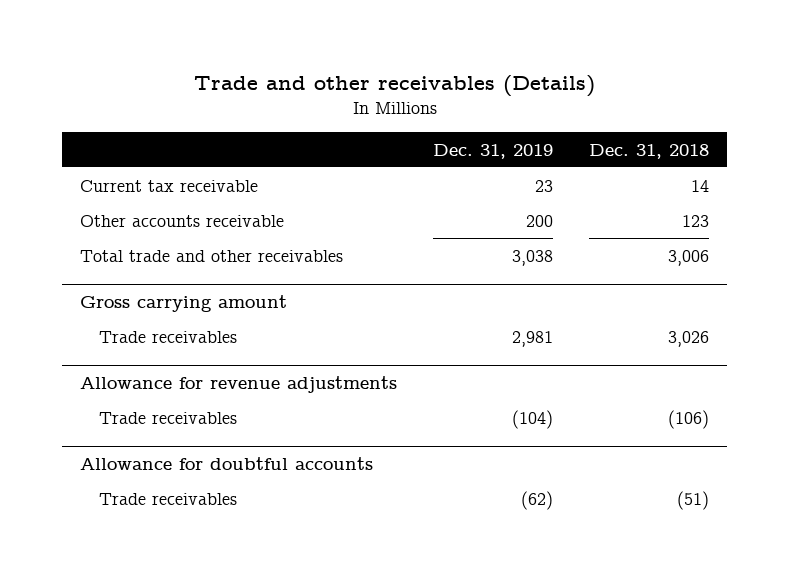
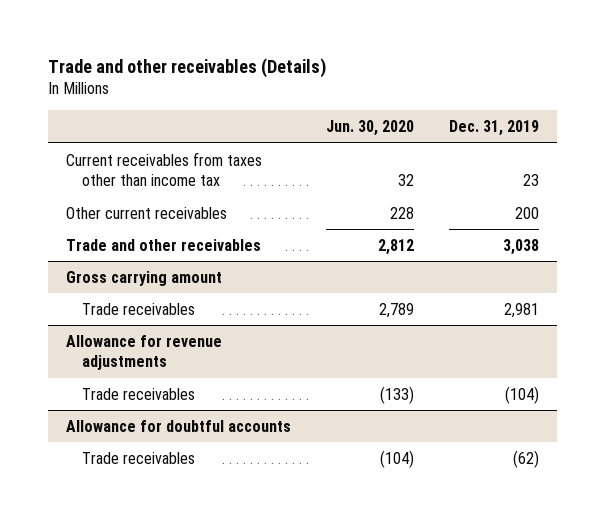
[589,143,710,159] Dec. 31, 2018 -> none
none -> [326,120,415,137] Jun. 30, 2020
[80,179,259,192] Current tax receivable -> [66,151,263,187] Current receivables from taxes other than income tax
[80,214,285,227] Other accounts receivable -> [66,206,228,219] Other current receivables
[80,249,344,262] Total trade and other receivables -> [66,238,262,251] Trade and other receivables

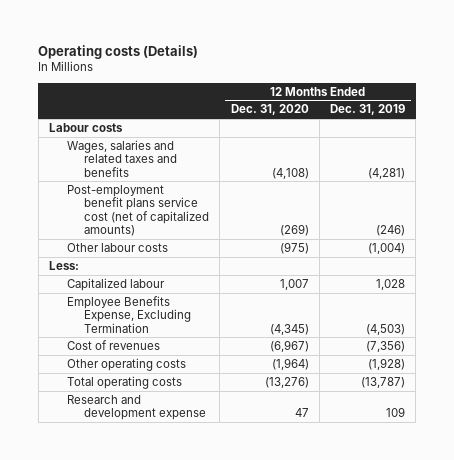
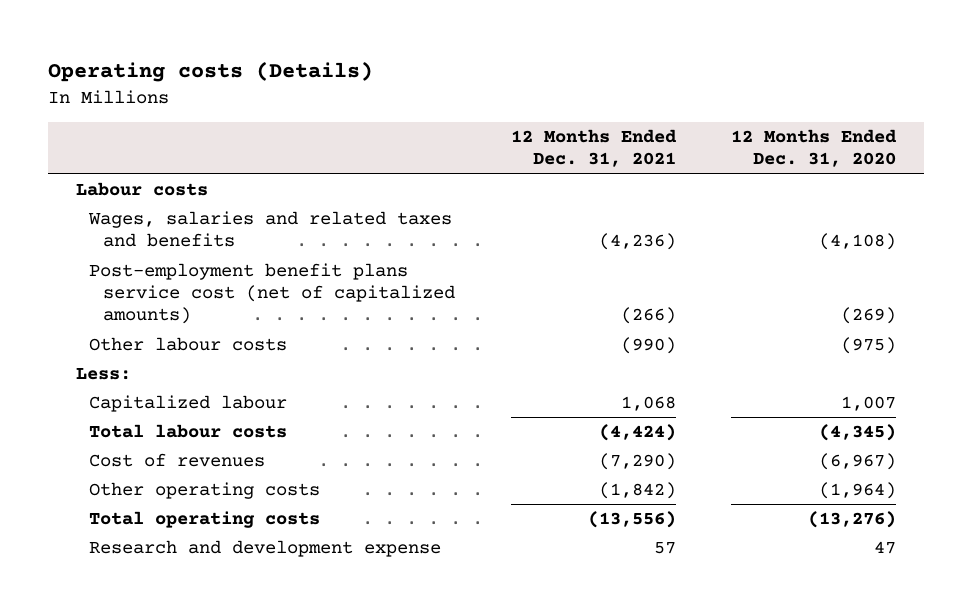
[330,104,406,116] Dec. 31, 2019 -> none
none -> [510,129,677,168] 12 Months Ended Dec. 31, 2021
[66,295,192,333] Employee Benefits Expense, Excluding Termination -> [89,424,288,439] Total labour costs

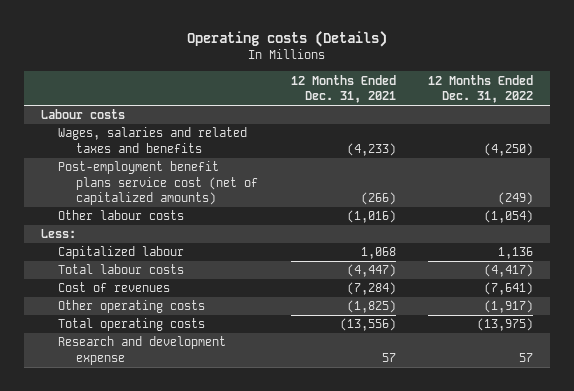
[731,129,898,168] 12 Months Ended Dec. 31, 2020 -> none
none -> [428,74,534,104] 12 Months Ended Dec. 31, 2022
[598,233,676,251] (4,236) -> [346,142,396,156] (4,233)
[620,337,676,355] (990) -> [346,210,396,224] (1,016)
[598,424,676,442] (4,424) -> [346,264,396,278] (4,447)
[598,453,676,471] (7,290) -> [346,282,396,296] (7,284)
[598,482,676,500] (1,842) -> [346,300,396,314] (1,825)

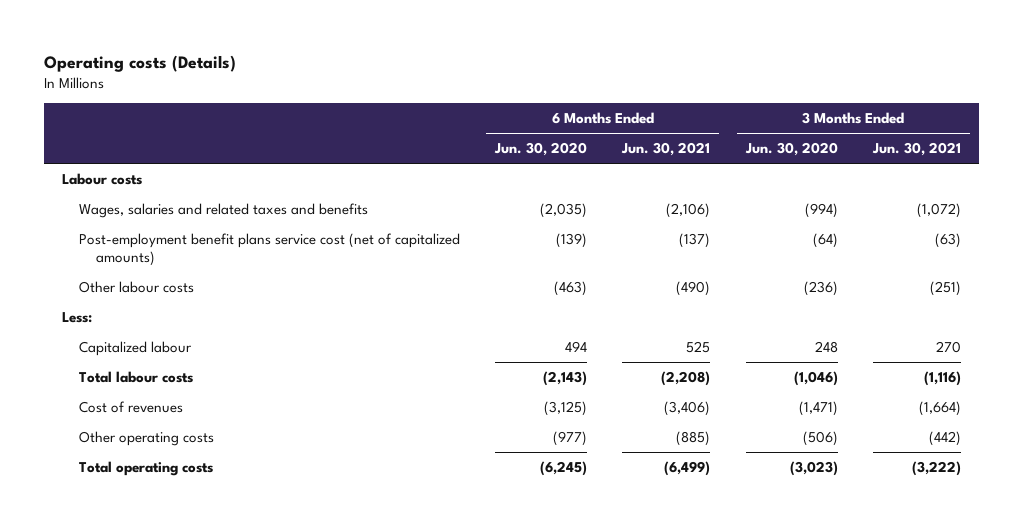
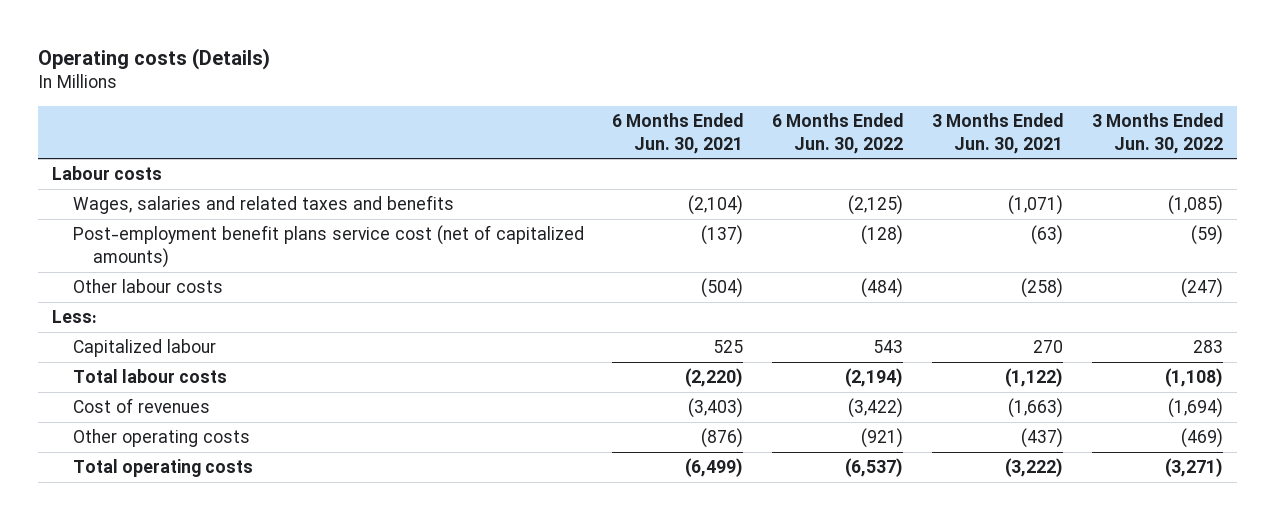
[494,142,588,157] Jun. 30, 2020 -> none
[744,142,838,157] Jun. 30, 2020 -> none
none -> [772,113,904,154] 6 Months Ended Jun. 30, 2022
none -> [1091,113,1223,154] 3 Months Ended Jun. 30, 2022
[666,202,711,218] (2,106) -> [688,195,744,216] (2,104)
[917,202,962,218] (1,072) -> [1008,195,1064,216] (1,071)
[676,280,711,296] (490) -> [701,278,744,299] (504)
[930,280,962,296] (251) -> [1021,278,1064,299] (258)
[661,370,711,386] (2,208) -> [685,368,744,388] (2,220)
[924,370,962,386] (1,116) -> [1005,368,1064,388] (1,122)
[664,400,711,416] (3,406) -> [688,398,744,419] (3,403)
[919,400,962,416] (1,664) -> [1008,398,1064,419] (1,663)
[676,430,711,446] (885) -> [701,428,744,449] (876)
[929,430,962,446] (442) -> [1021,428,1064,449] (437)

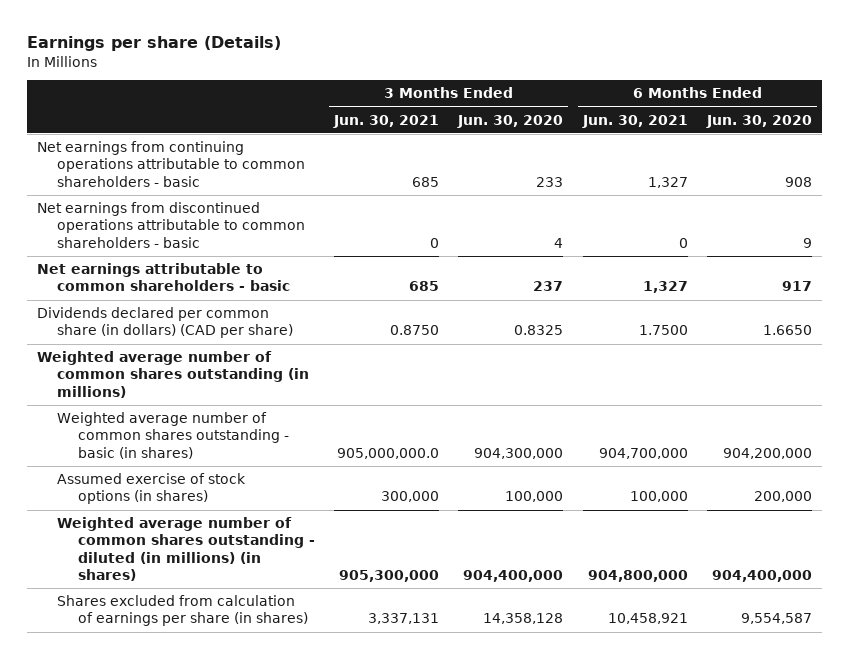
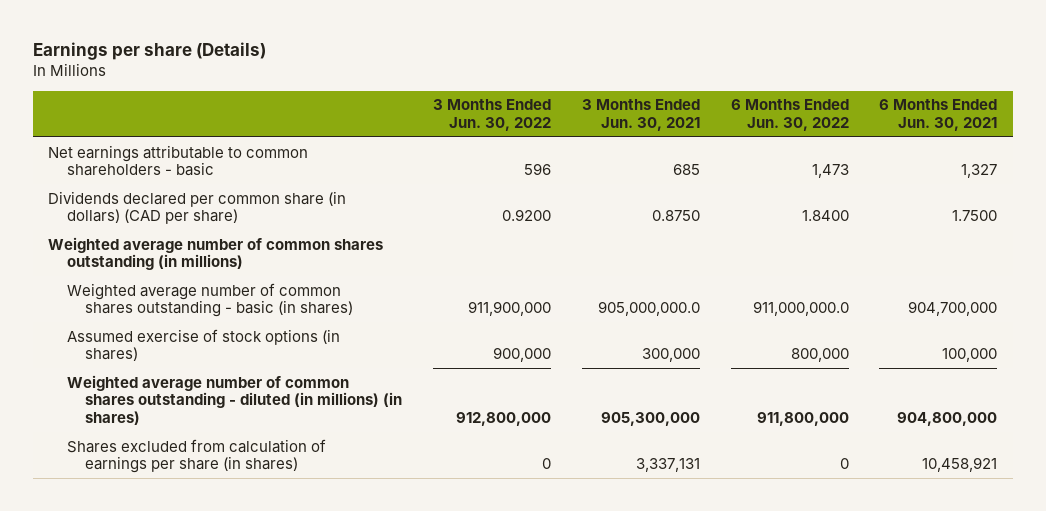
[457,114,564,128] Jun. 30, 2020 -> none
[706,114,813,128] Jun. 30, 2020 -> none
none -> [433,99,552,132] 3 Months Ended Jun. 30, 2022
none -> [730,99,849,132] 6 Months Ended Jun. 30, 2022
[36,141,306,187] Net earnings from continuing operations attributable to common shareholders - basic -> none
[36,202,306,248] Net earnings from discontinued operations attributable to common shareholders - basic -> none

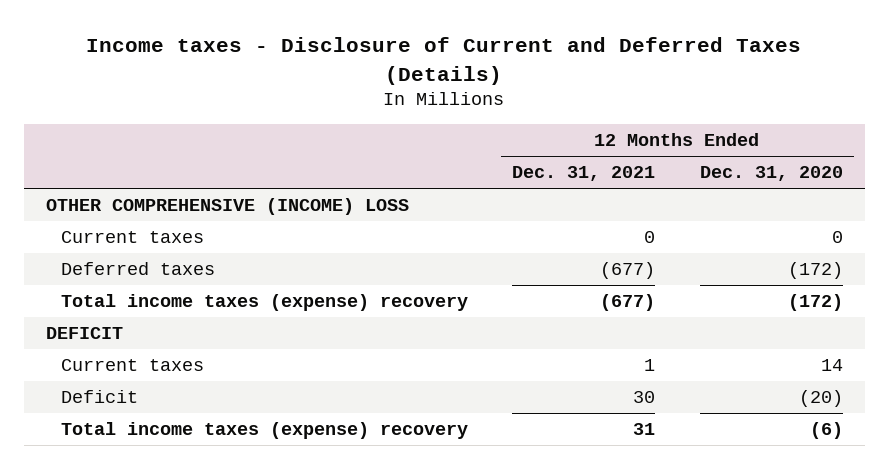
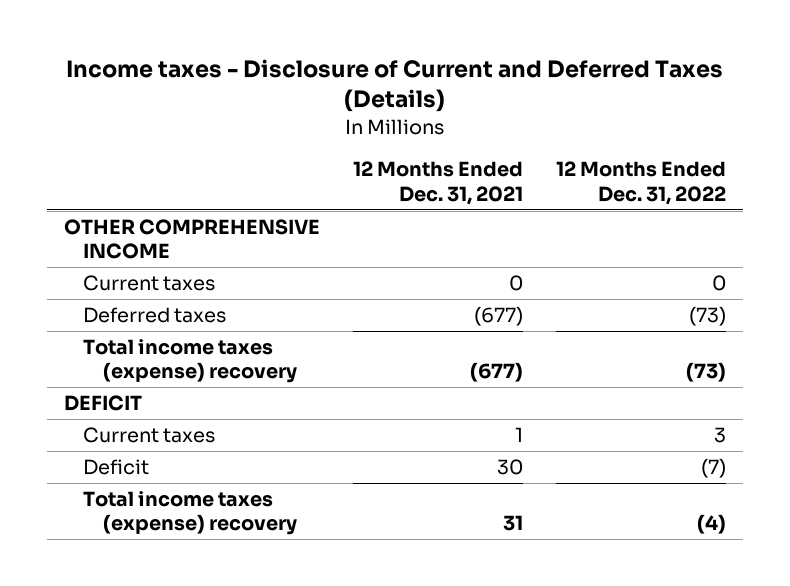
[699,166,843,182] Dec. 31, 2020 -> none
none -> [556,161,727,205] 12 Months Ended Dec. 31, 2022
[45,198,409,216] OTHER COMPREHENSIVE (INCOME) LOSS -> [63,219,320,260] OTHER COMPREHENSIVE INCOME

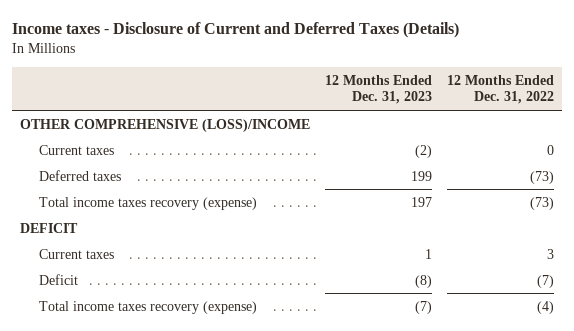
[352,161,523,205] 12 Months Ended Dec. 31, 2021 -> none
none -> [325,74,433,105] 12 Months Ended Dec. 31, 2023
[63,219,320,260] OTHER COMPREHENSIVE INCOME -> [19,118,310,132] OTHER COMPREHENSIVE (LOSS)/INCOME
[83,339,297,384] Total income taxes (expense) recovery -> [38,196,257,210] Total income taxes recovery (expense)
[83,491,297,536] Total income taxes (expense) recovery -> [38,300,257,314] Total income taxes recovery (expense)

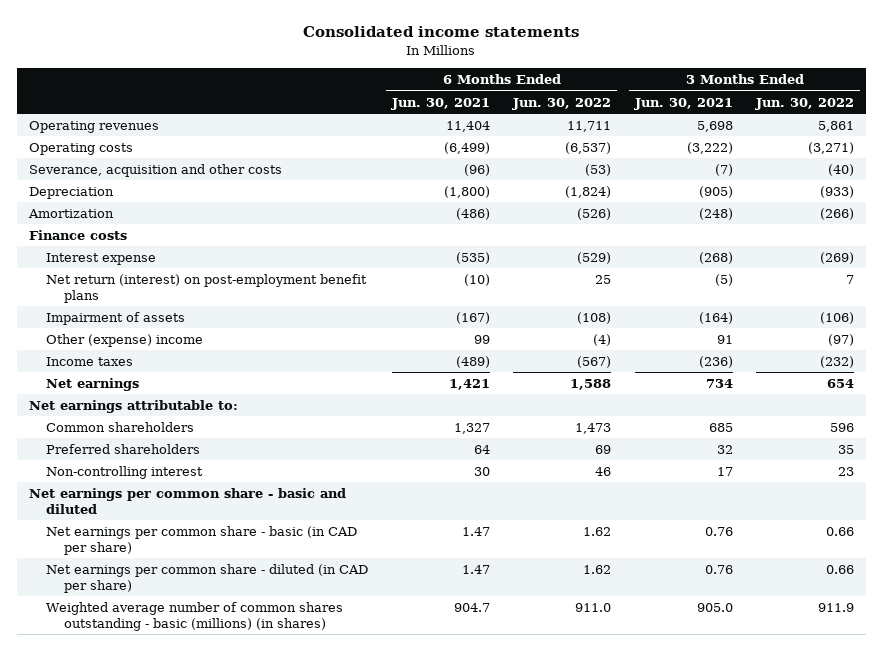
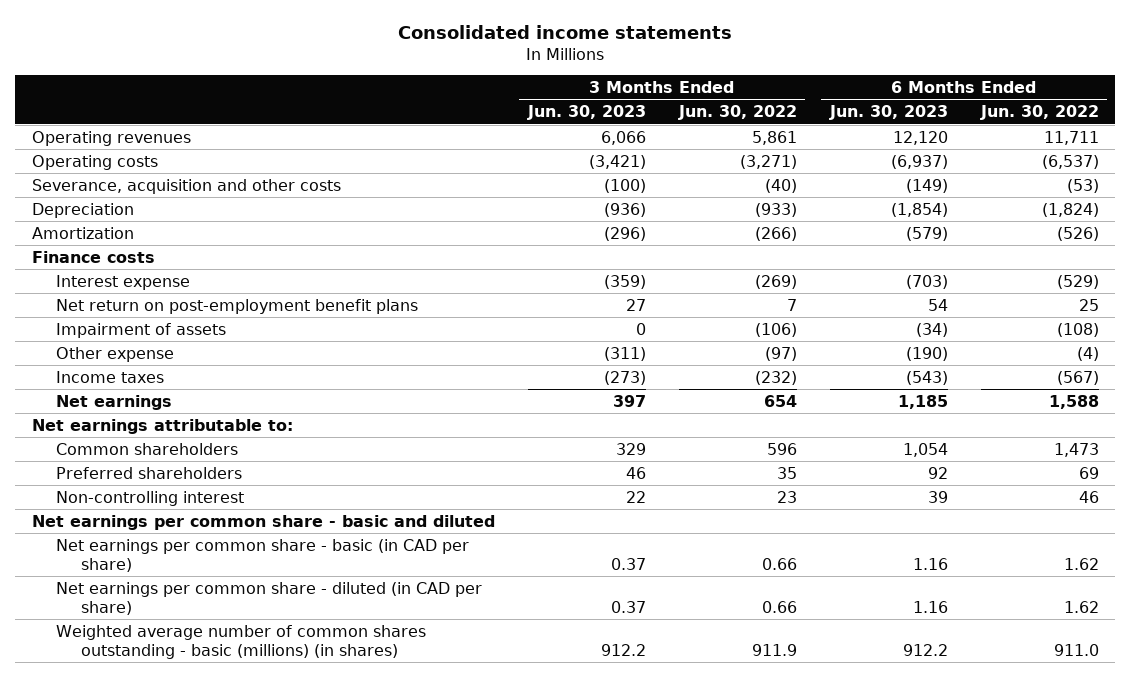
[390,97,490,110] Jun. 30, 2021 -> none
[633,97,733,110] Jun. 30, 2021 -> none
none -> [526,105,646,121] Jun. 30, 2023
none -> [828,105,948,121] Jun. 30, 2023
[46,273,368,303] Net return (interest) on post-employment benefit plans -> [56,298,419,314] Net return on post-employment benefit plans
[46,333,204,347] Other (expense) income -> [56,346,175,362] Other expense

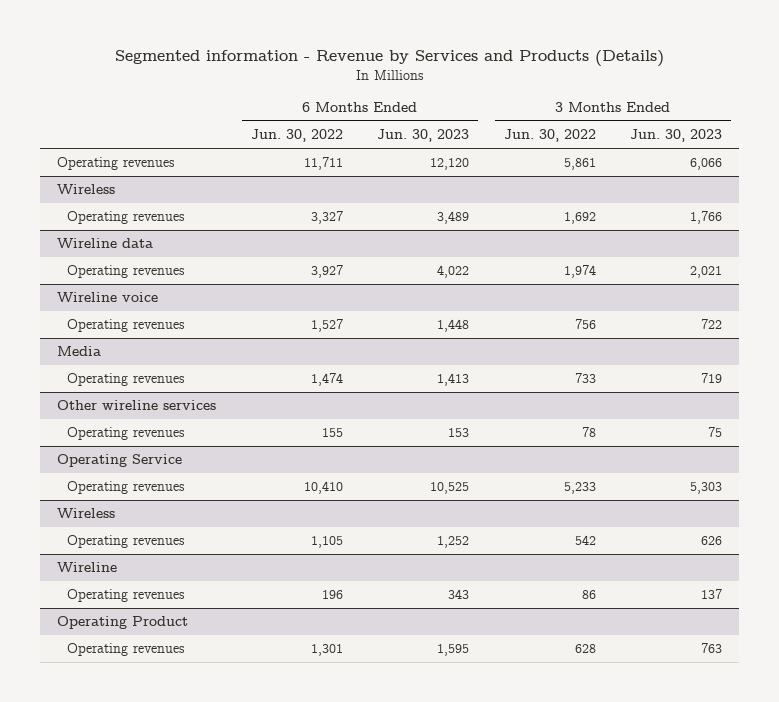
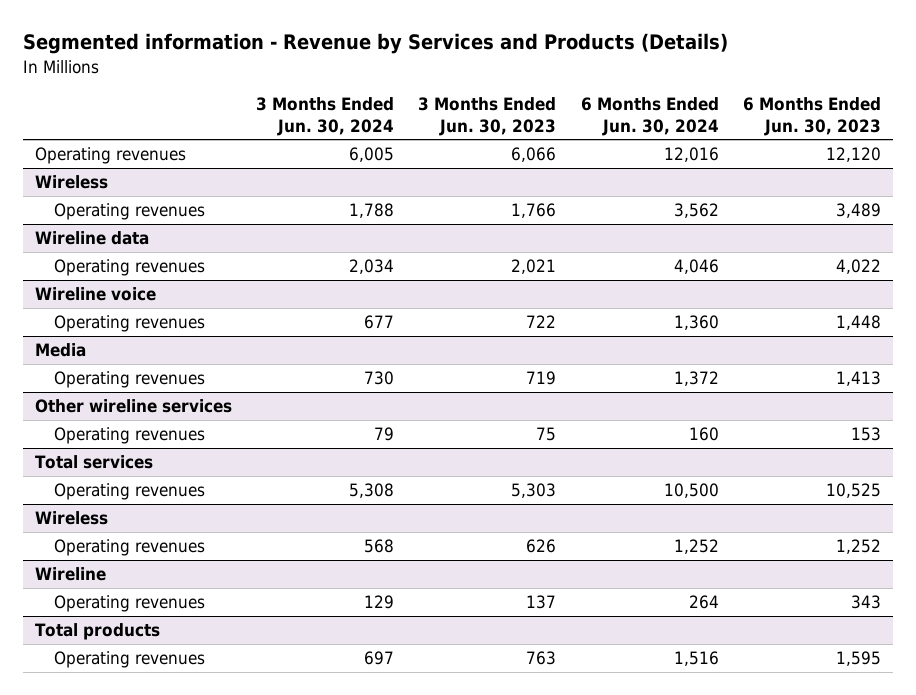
[250,129,343,143] Jun. 30, 2022 -> none
[503,129,596,143] Jun. 30, 2022 -> none
none -> [256,96,395,136] 3 Months Ended Jun. 30, 2024
none -> [580,96,719,136] 6 Months Ended Jun. 30, 2024
[57,454,183,468] Operating Service -> [34,455,153,470] Total services
[57,616,189,630] Operating Product -> [34,623,160,641] Total products

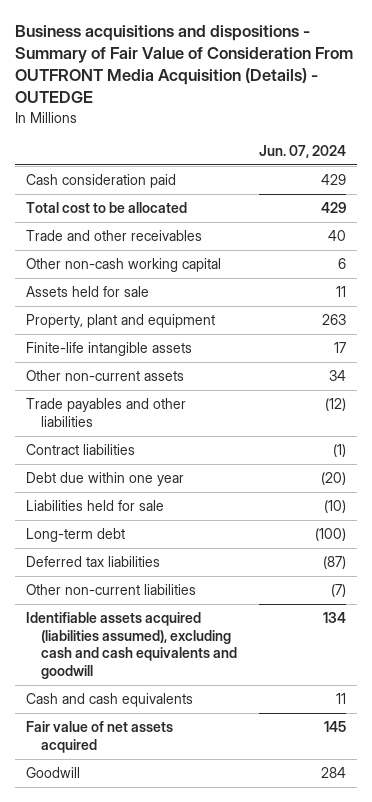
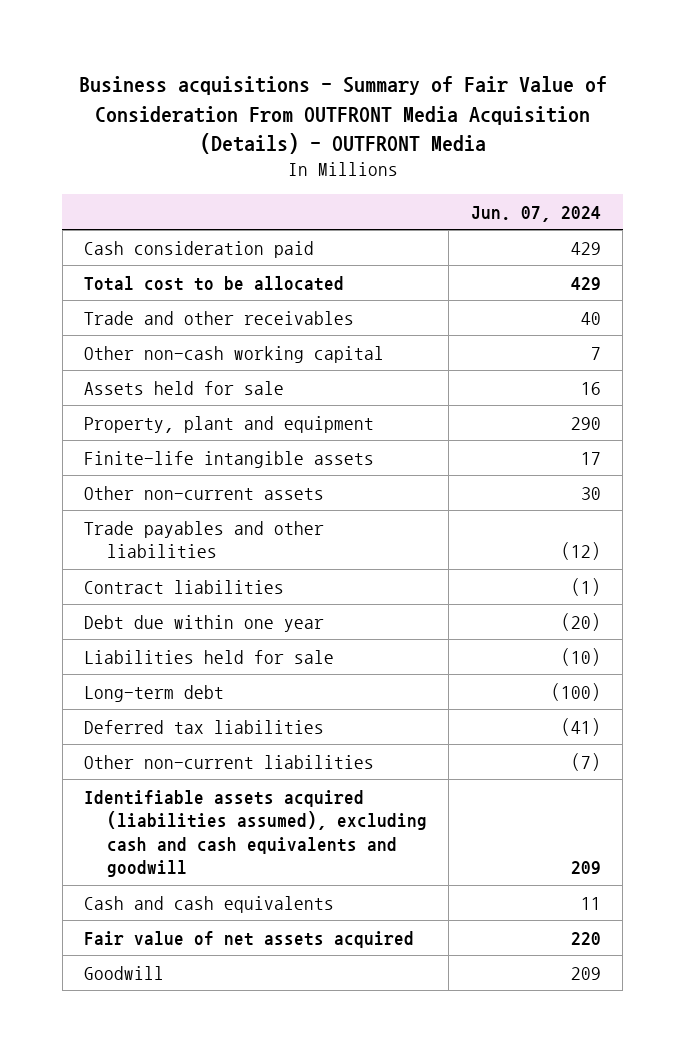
[15,25,354,104] Business acquisitions and dispositions - Summary of Fair Value of Consideration From OUTFRONT Media Acquisition (Details) - OUTEDGE -> [78,76,607,154] Business acquisitions - Summary of Fair Value of Consideration From OUTFRONT Media Acquisition (Details) - OUTFRONT Media
[338,258,347,270] 6 -> [590,346,601,360] 7
[336,286,347,298] 11 -> [580,381,601,395] 16
[322,314,347,326] 263 -> [570,416,601,430] 290
[329,370,347,382] 34 -> [580,486,601,500] 30
[323,556,347,570] (87) -> [560,717,601,736] (41)
[323,612,347,624] 134 -> [570,861,601,875] 209
[324,721,347,733] 145 -> [570,931,601,945] 220
[321,767,347,779] 284 -> [570,966,601,980] 209

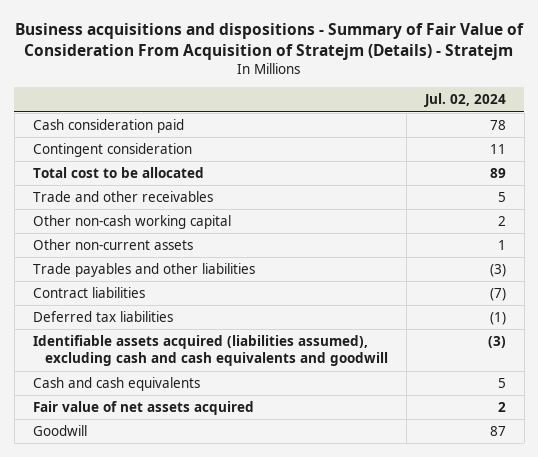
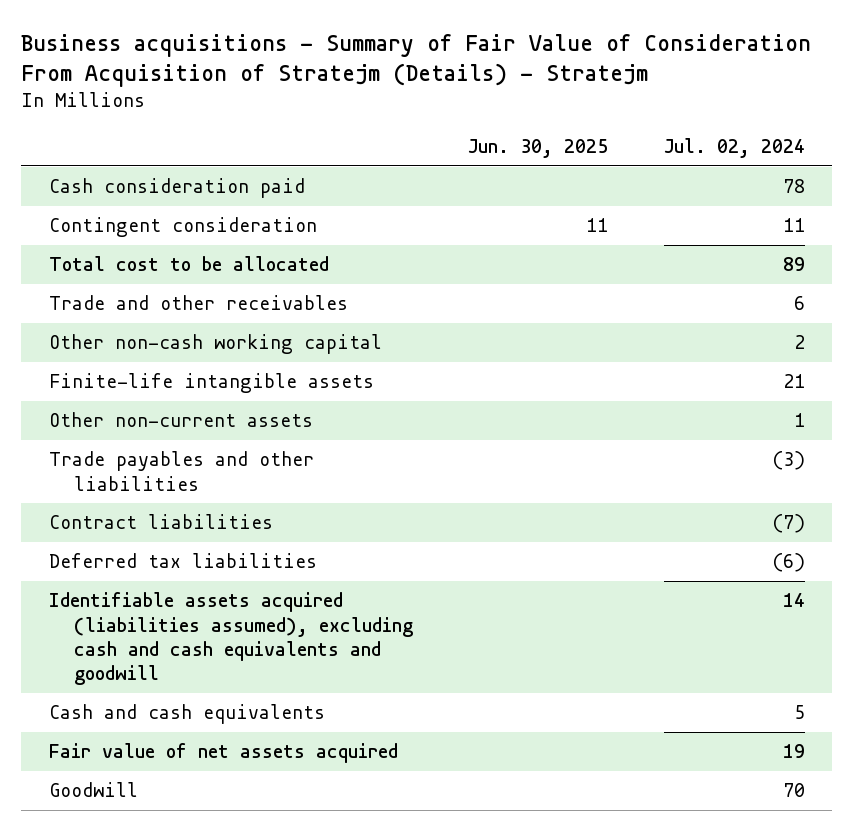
[15,23,525,60] Business acquisitions and dispositions - Summary of Fair Value of Consideration From Acquisition of Stratejm (Details) - Stratejm -> [20,34,811,88] Business acquisitions - Summary of Fair Value of Consideration From Acquisition of Stratejm (Details) - Stratejm
none -> [468,139,609,159] Jun. 30, 2025
[497,192,506,203] 5 -> [793,296,805,311] 6
none -> [48,373,374,394] Finite-life intangible assets
[489,312,506,326] (1) -> [771,553,805,573] (6)
[487,336,506,349] (3) -> [782,593,805,608] 14
[497,402,506,413] 2 -> [782,744,805,759] 19
[489,426,506,437] 87 -> [782,783,805,798] 70

